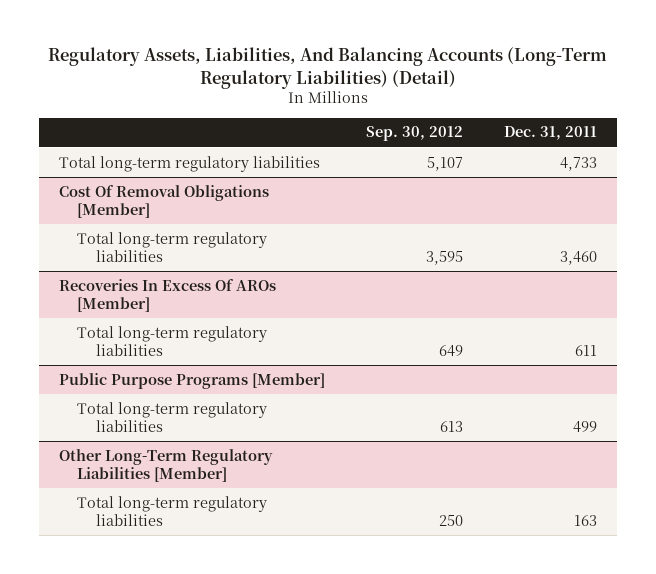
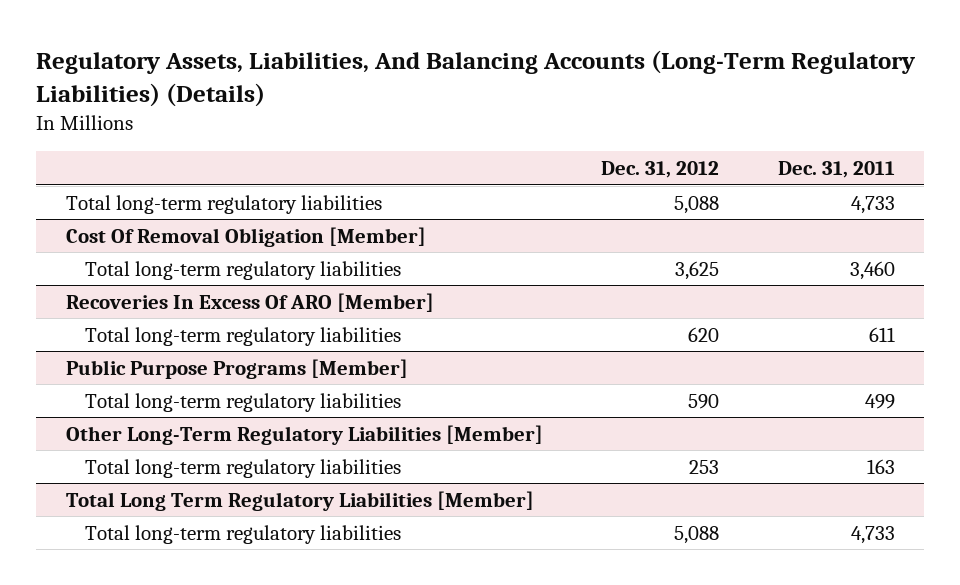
[47,47,607,89] Regulatory Assets, Liabilities, And Balancing Accounts (Long-Term Regulatory Liabilities) (Detail) -> [36,49,917,107] Regulatory Assets, Liabilities, And Balancing Accounts (Long-Term Regulatory Liabilities) (Details)
[365,126,463,142] Sep. 30, 2012 -> none
none -> [601,161,720,179] Dec. 31, 2012
[59,184,270,219] Cost Of Removal Obligations [Member] -> [65,226,426,247] Cost Of Removal Obligation [Member]
[59,278,277,313] Recoveries In Excess Of AROs [Member] -> [65,292,434,312] Recoveries In Excess Of ARO [Member]
none -> [65,490,534,511] Total Long Term Regulatory Liabilities [Member]
none -> [84,524,401,544] Total long-term regulatory liabilities

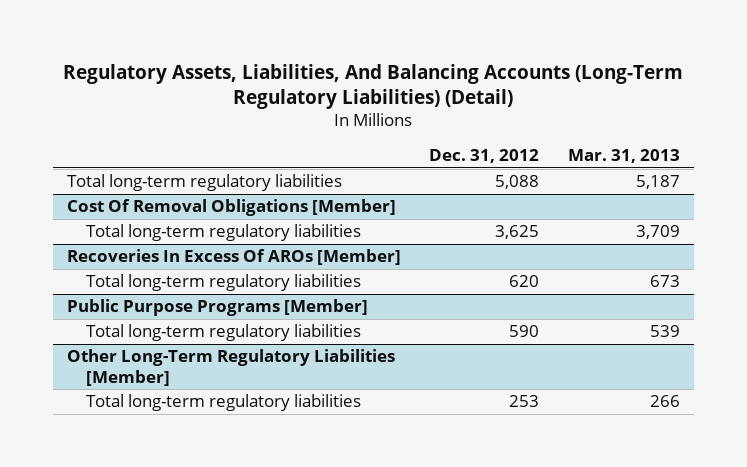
[36,49,917,107] Regulatory Assets, Liabilities, And Balancing Accounts (Long-Term Regulatory Liabilities) (Details) -> [63,63,684,110] Regulatory Assets, Liabilities, And Balancing Accounts (Long-Term Regulatory Liabilities) (Detail)
[777,161,895,179] Dec. 31, 2011 -> none
none -> [567,149,680,164] Mar. 31, 2013
[65,226,426,247] Cost Of Removal Obligation [Member] -> [67,199,397,217] Cost Of Removal Obligations [Member]
[65,292,434,312] Recoveries In Excess Of ARO [Member] -> [67,249,402,266] Recoveries In Excess Of AROs [Member]
[65,490,534,511] Total Long Term Regulatory Liabilities [Member] -> none
[84,524,401,544] Total long-term regulatory liabilities -> none

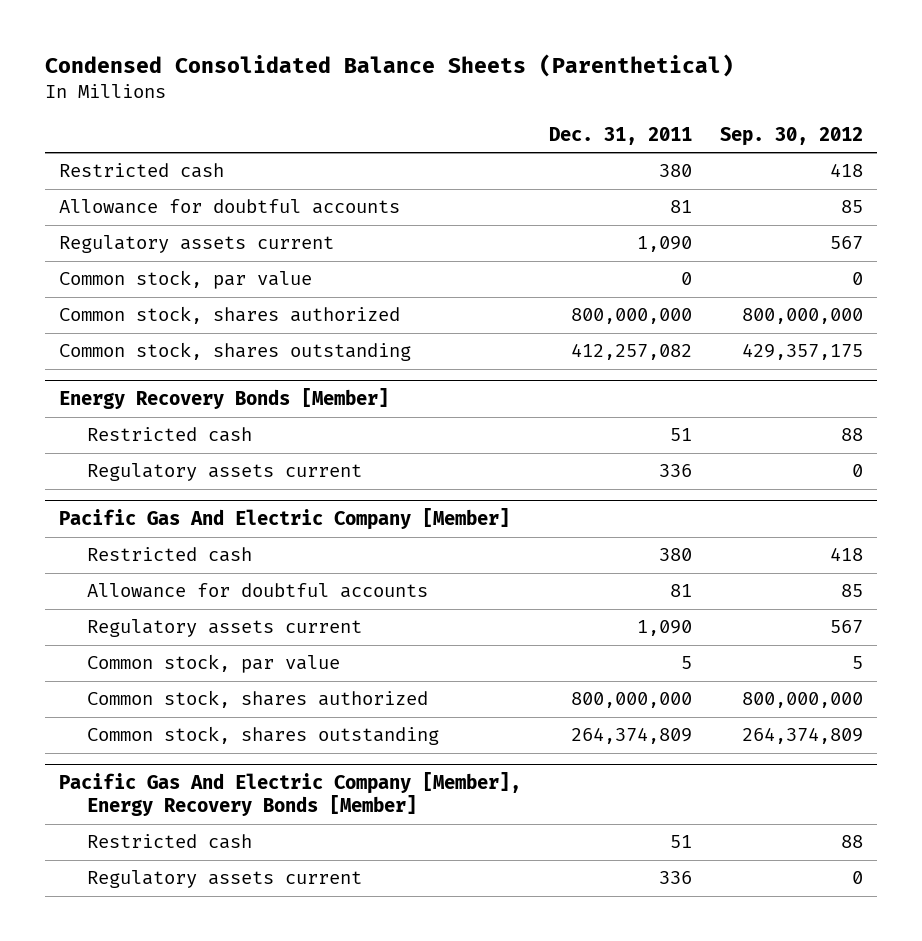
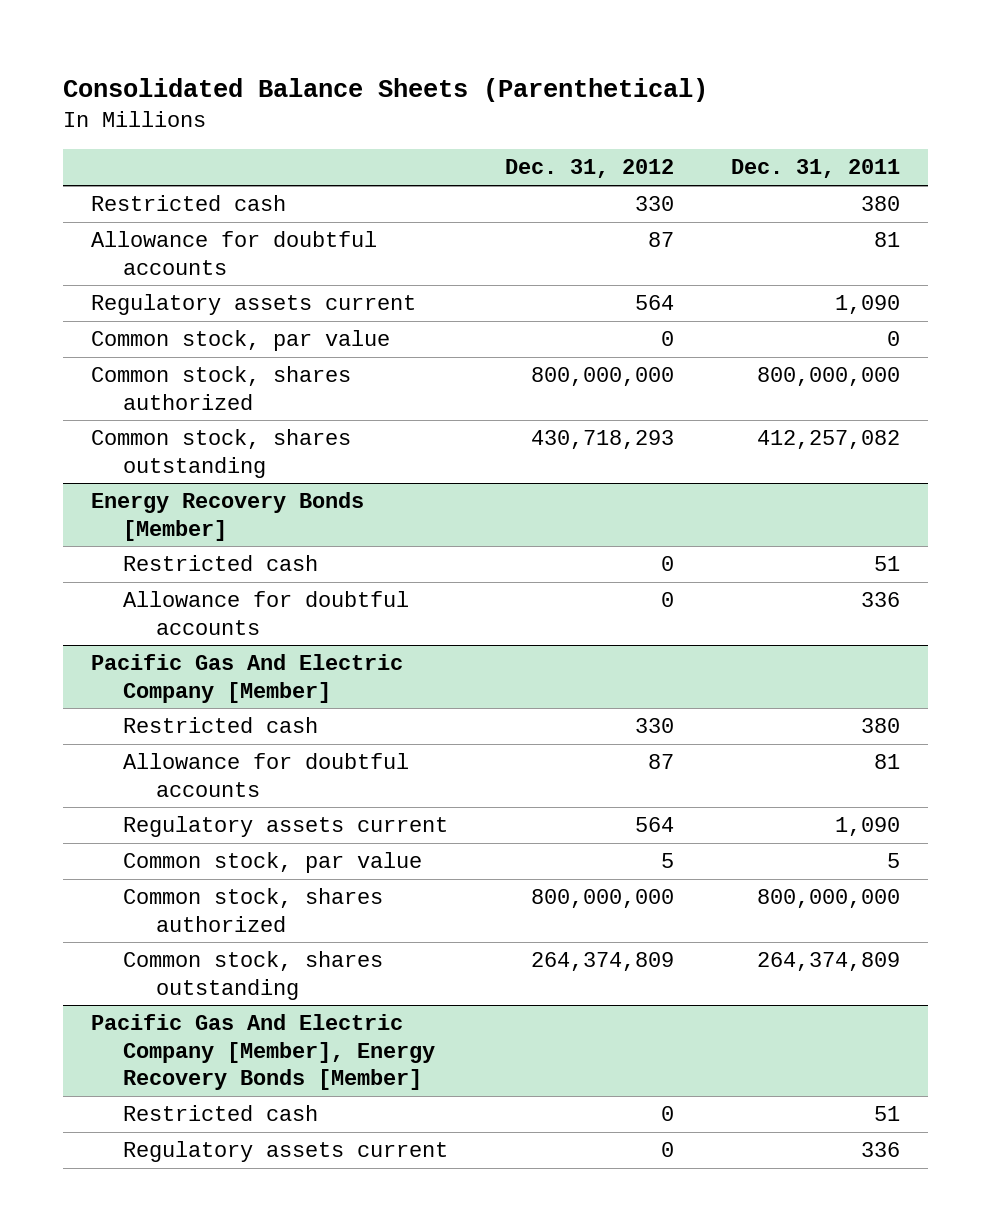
[44,54,734,78] Condensed Consolidated Balance Sheets (Parenthetical) -> [62,77,708,102] Consolidated Balance Sheets (Parenthetical)
[720,126,864,146] Sep. 30, 2012 -> none
none -> [505,159,675,179] Dec. 31, 2012
[86,463,362,482] Regulatory assets current -> [123,591,410,635] Allowance for doubtful accounts

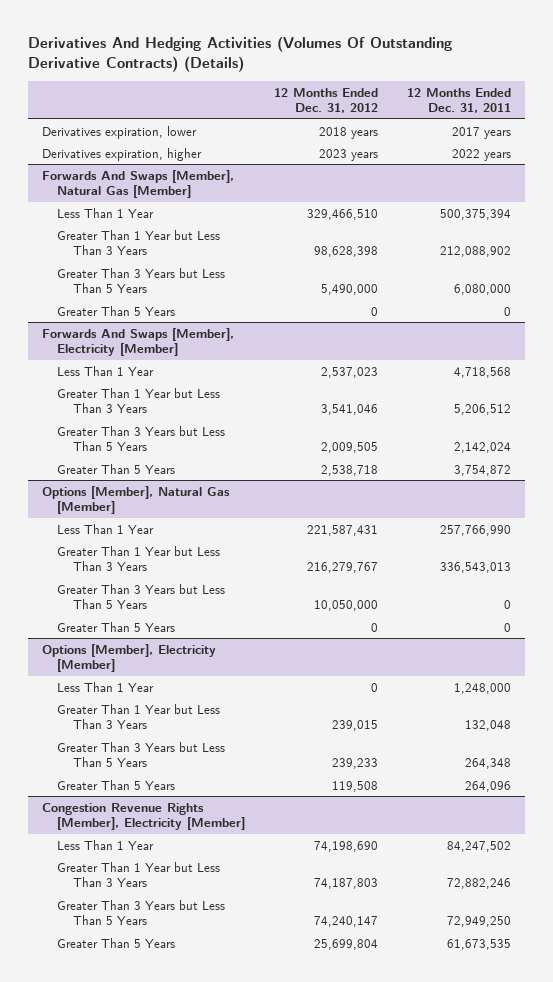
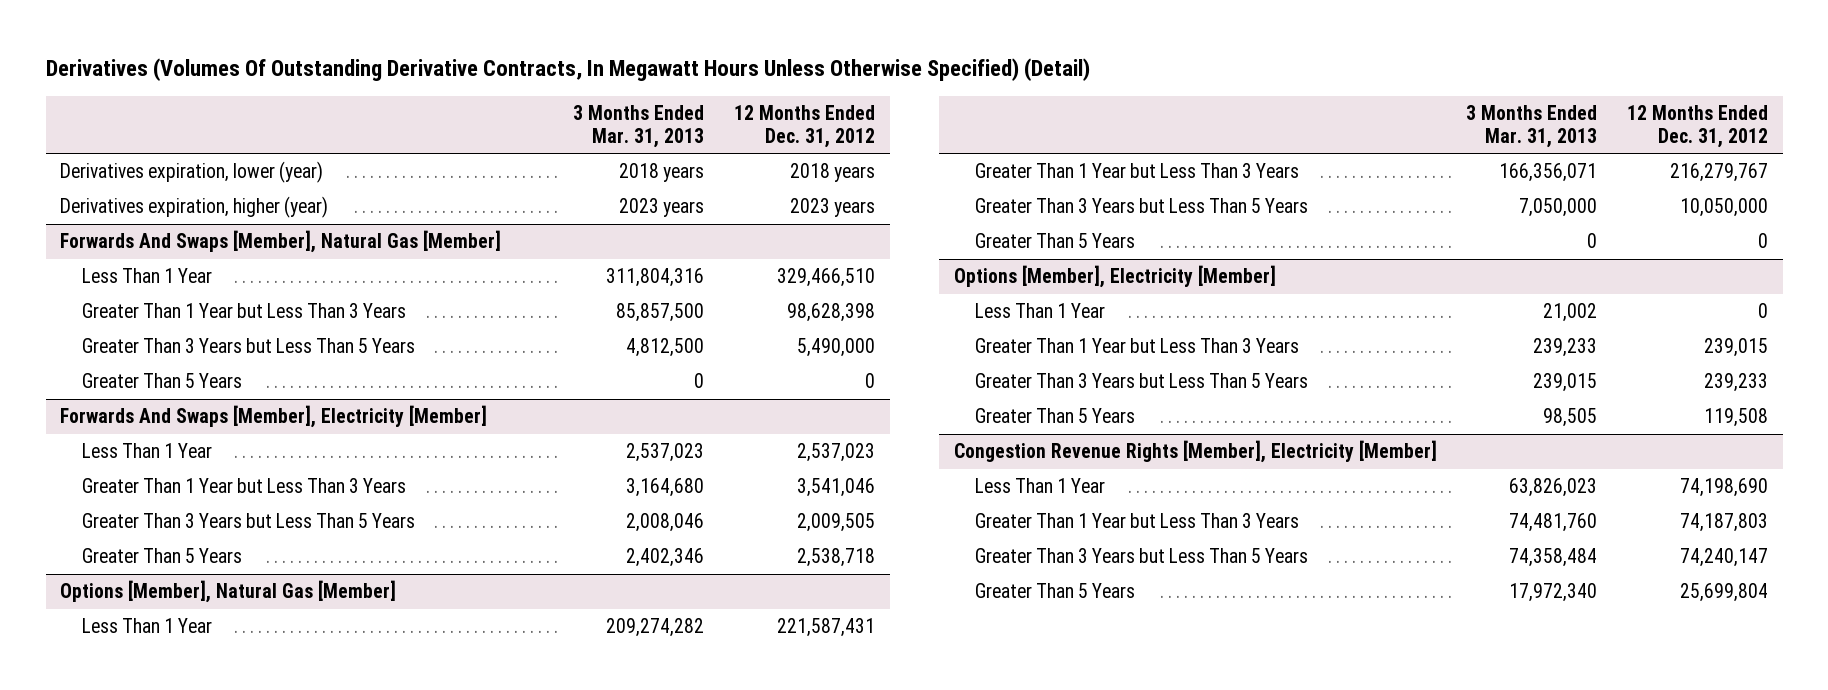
[27,35,452,73] Derivatives And Hedging Activities (Volumes Of Outstanding Derivative Contracts) (Details) -> [45,58,1090,82] Derivatives (Volumes Of Outstanding Derivative Contracts, In Megawatt Hours Unless Otherwise Specified) (Detail)
[406,87,511,113] 12 Months Ended Dec. 31, 2011 -> none
none -> [573,104,705,148] 3 Months Ended Mar. 31, 2013
[42,125,198,139] Derivatives expiration, lower -> [60,161,324,184] Derivatives expiration, lower (year)
[42,147,203,161] Derivatives expiration, higher -> [60,196,329,219] Derivatives expiration, higher (year)

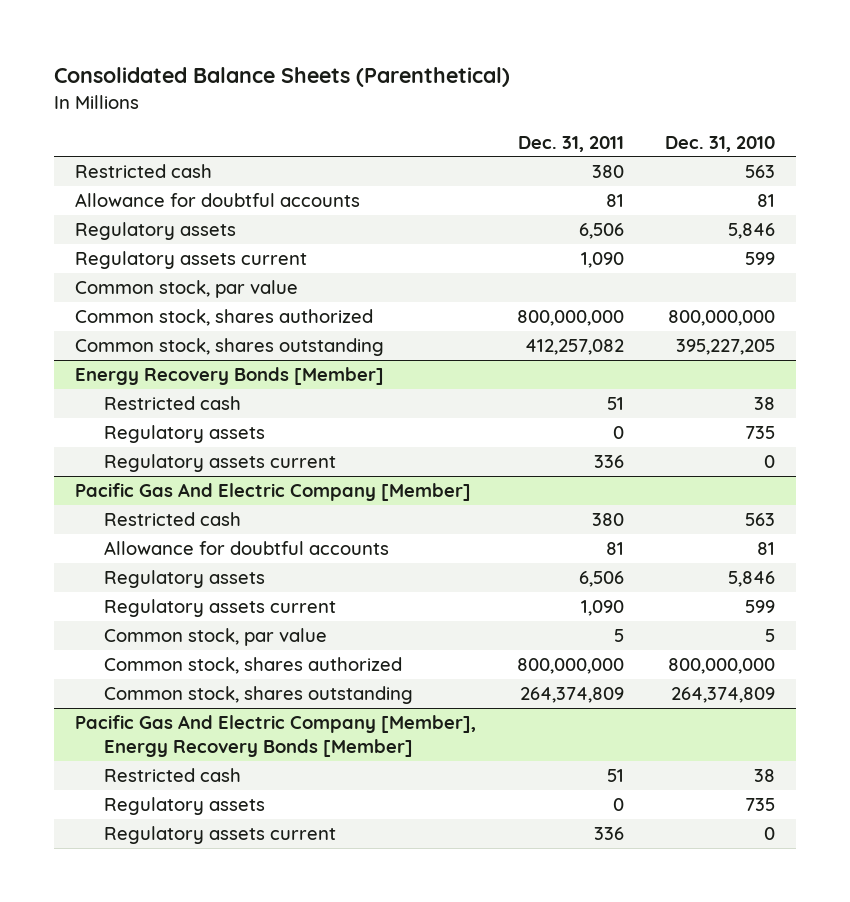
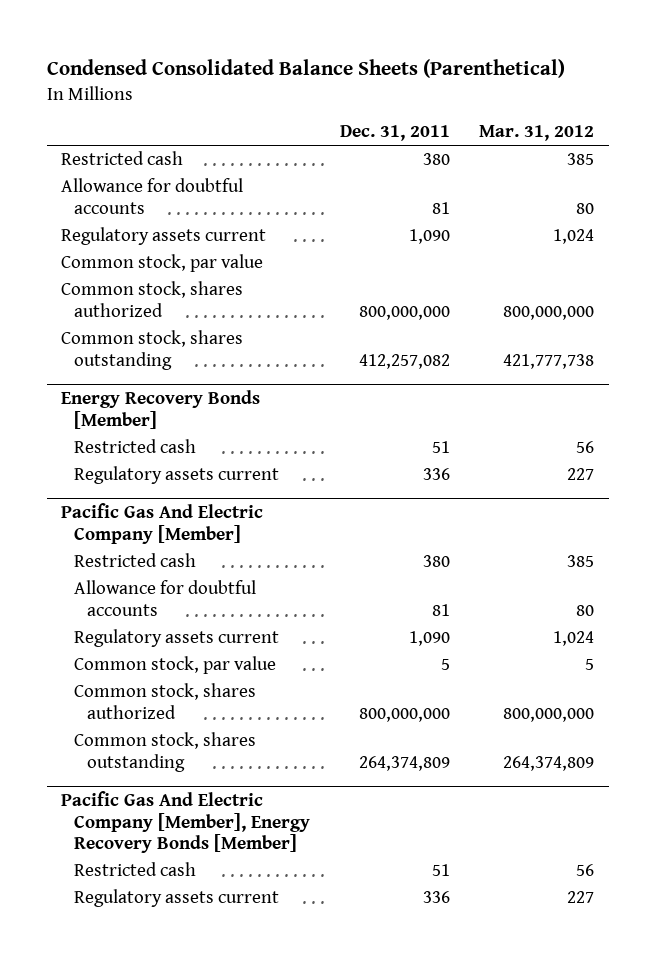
[54,67,511,88] Consolidated Balance Sheets (Parenthetical) -> [46,59,565,79] Condensed Consolidated Balance Sheets (Parenthetical)
[665,135,776,152] Dec. 31, 2010 -> none
none -> [479,125,595,142] Mar. 31, 2012
[74,222,236,241] Regulatory assets -> none
[104,425,266,444] Regulatory assets -> none
[104,570,266,589] Regulatory assets -> none
[104,797,266,816] Regulatory assets -> none

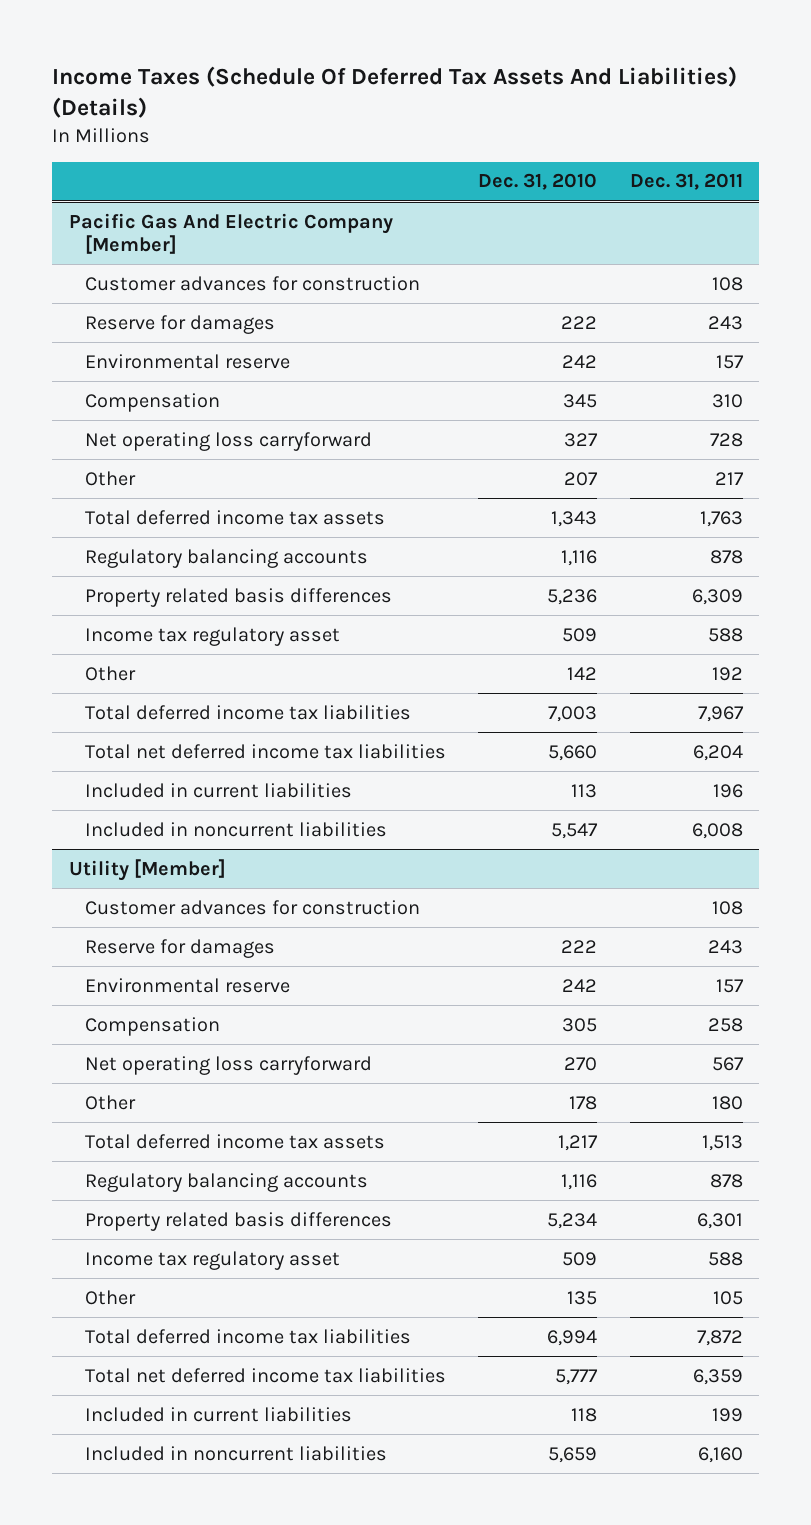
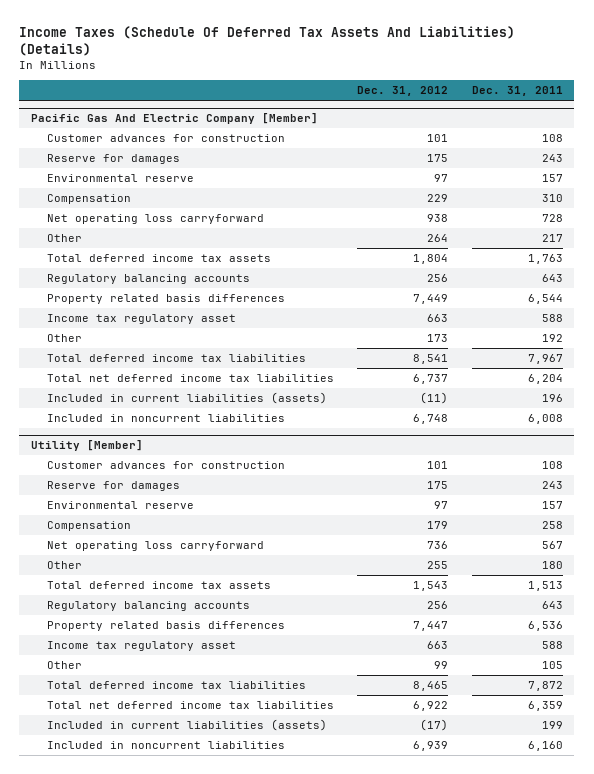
[478,173,598,191] Dec. 31, 2010 -> none
none -> [357,86,449,97] Dec. 31, 2012
[709,549,743,564] 878 -> [541,274,563,283] 643
[691,588,743,605] 6,309 -> [527,294,563,305] 6,544
[84,782,352,798] Included in current liabilities -> [47,392,328,405] Included in current liabilities (assets)
[709,1173,743,1188] 878 -> [541,601,563,610] 643
[696,1212,743,1229] 6,301 -> [527,621,563,632] 6,536
[84,1406,352,1422] Included in current liabilities -> [47,719,328,732] Included in current liabilities (assets)

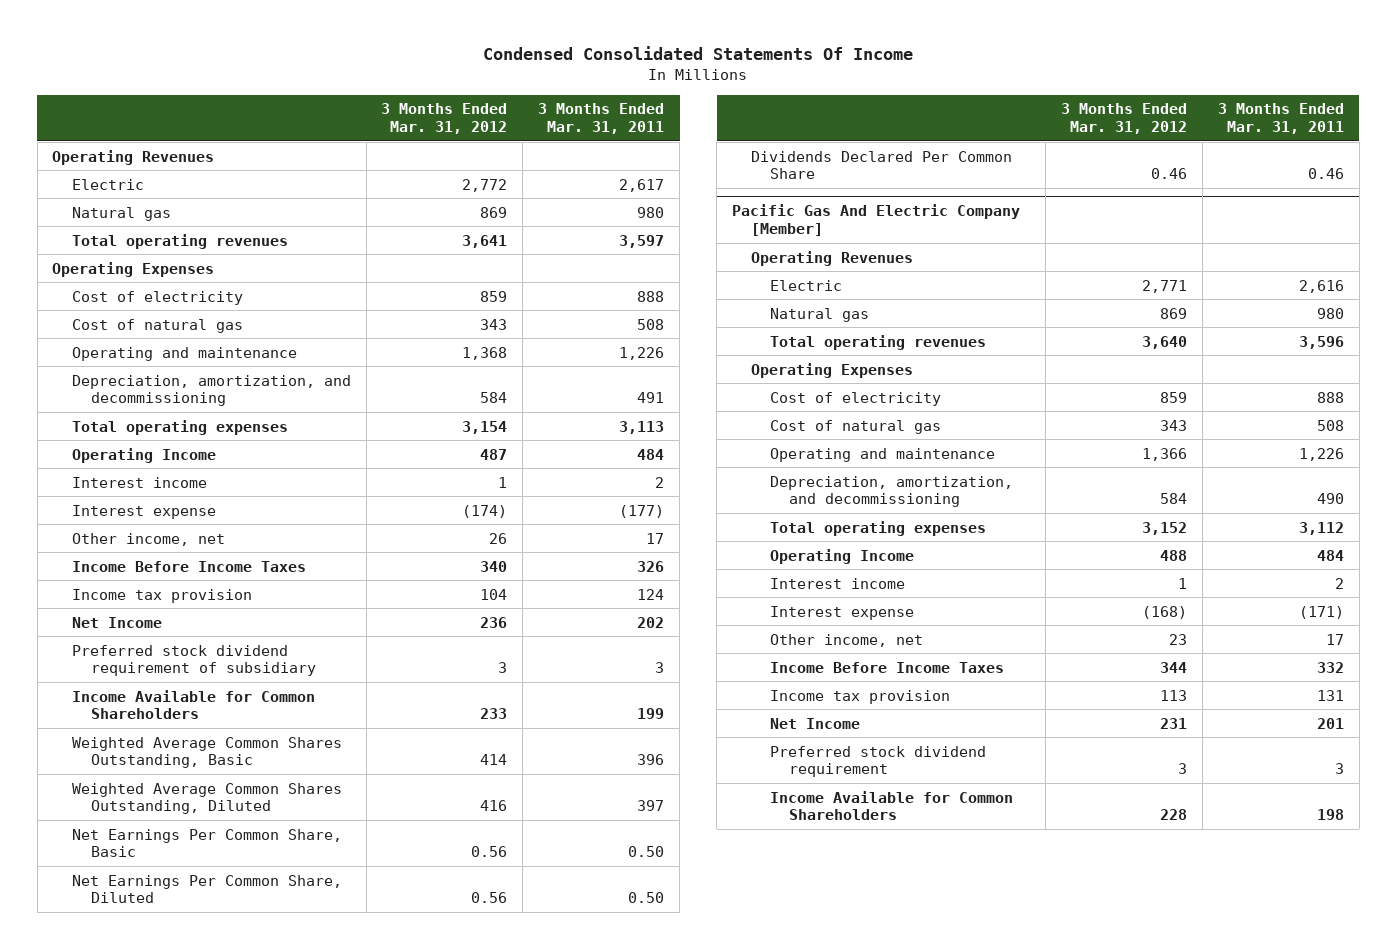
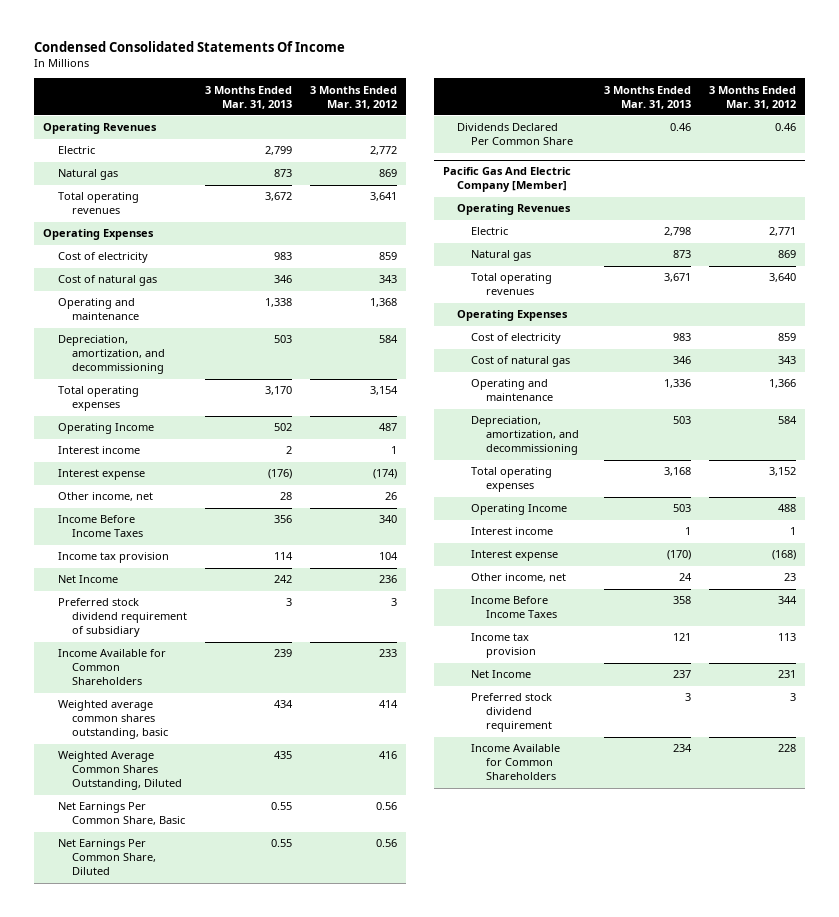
[538,103,665,134] 3 Months Ended Mar. 31, 2011 -> none
none -> [204,85,292,109] 3 Months Ended Mar. 31, 2013
[71,736,342,769] Weighted Average Common Shares Outstanding, Basic -> [57,700,169,740] Weighted average common shares outstanding, basic

